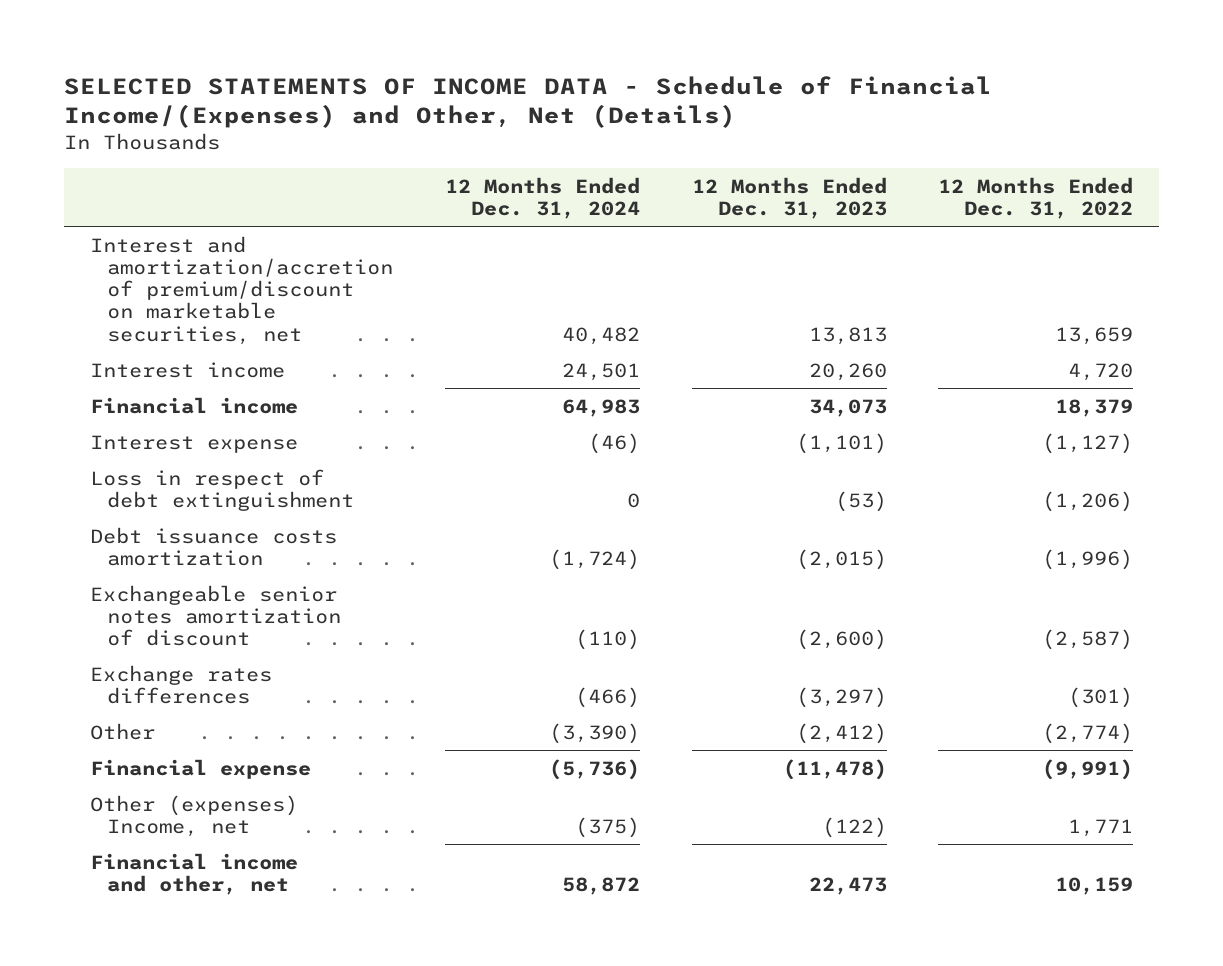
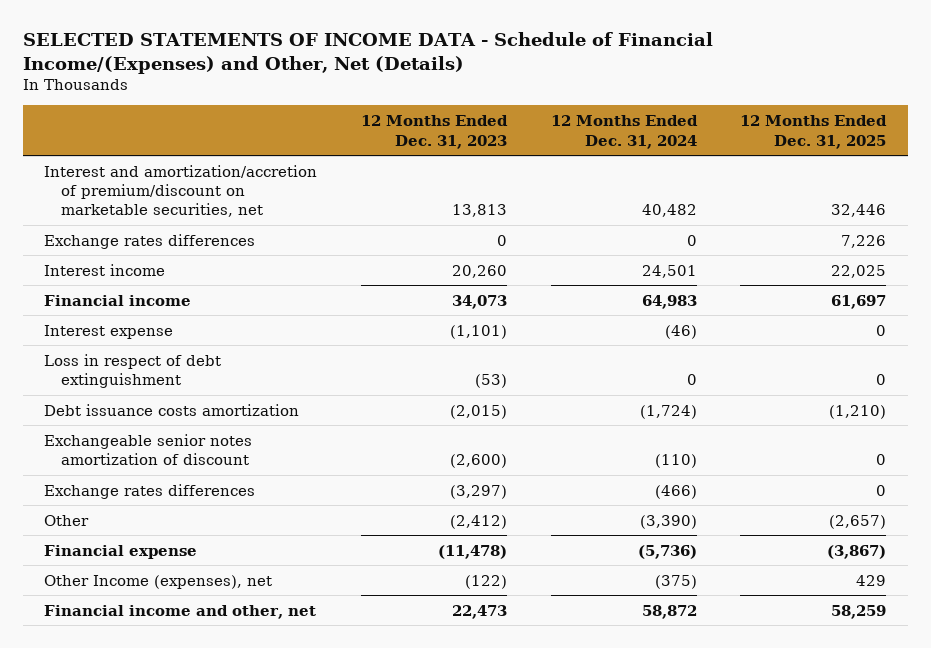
[938,176,1134,220] 12 Months Ended Dec. 31, 2022 -> none
none -> [740,115,888,149] 12 Months Ended Dec. 31, 2025
none -> [44,233,256,249] Exchange rates differences
[89,794,298,837] Other (expenses) Income, net -> [44,574,273,589] Other Income (expenses), net

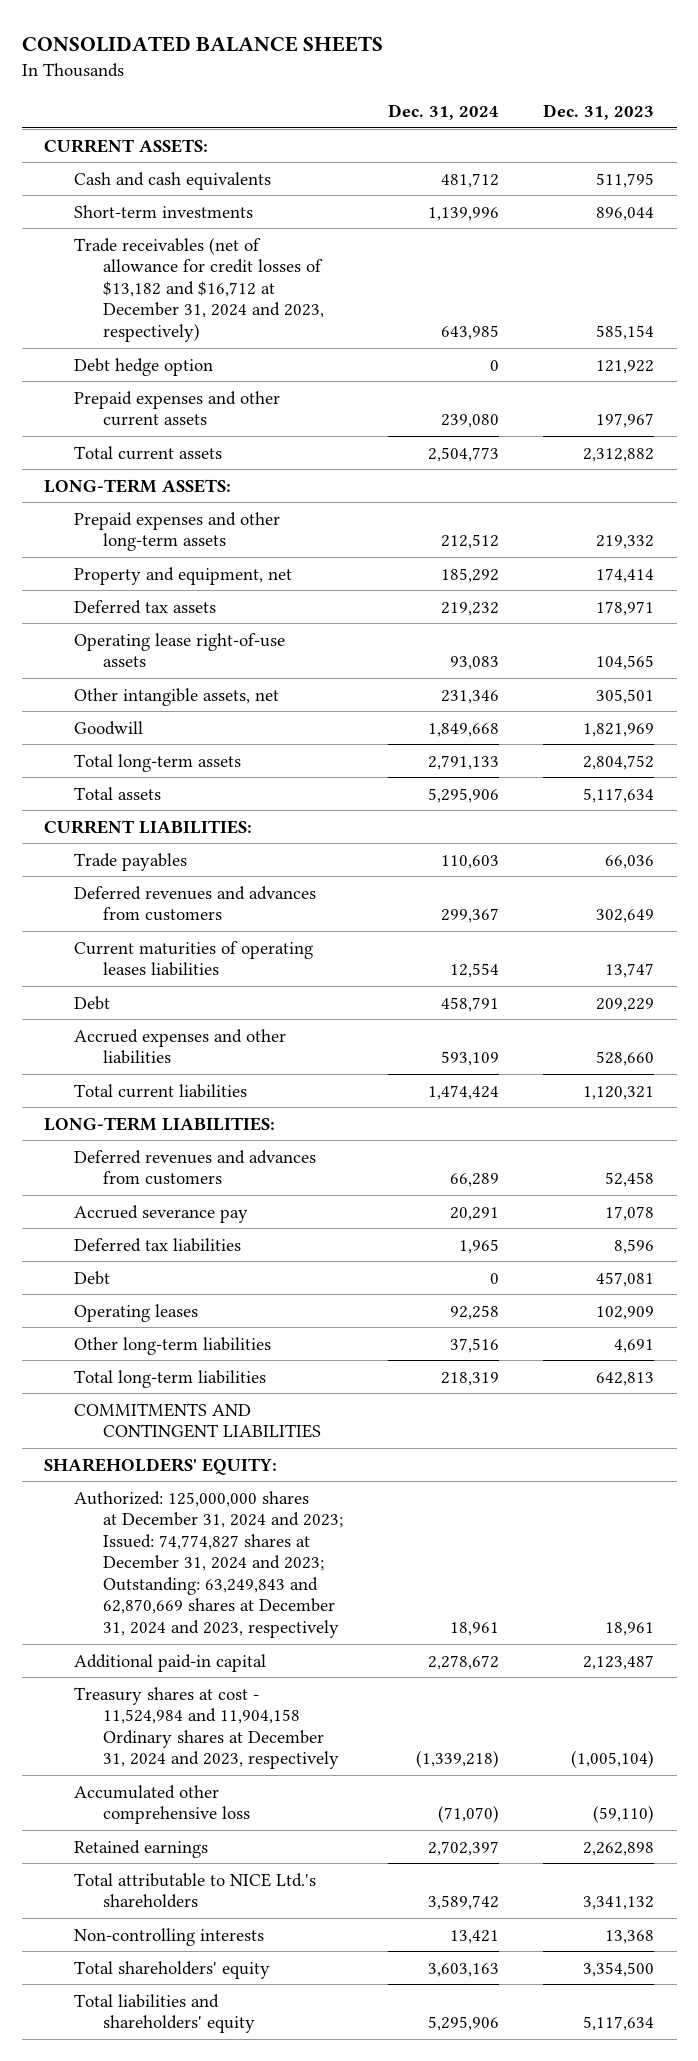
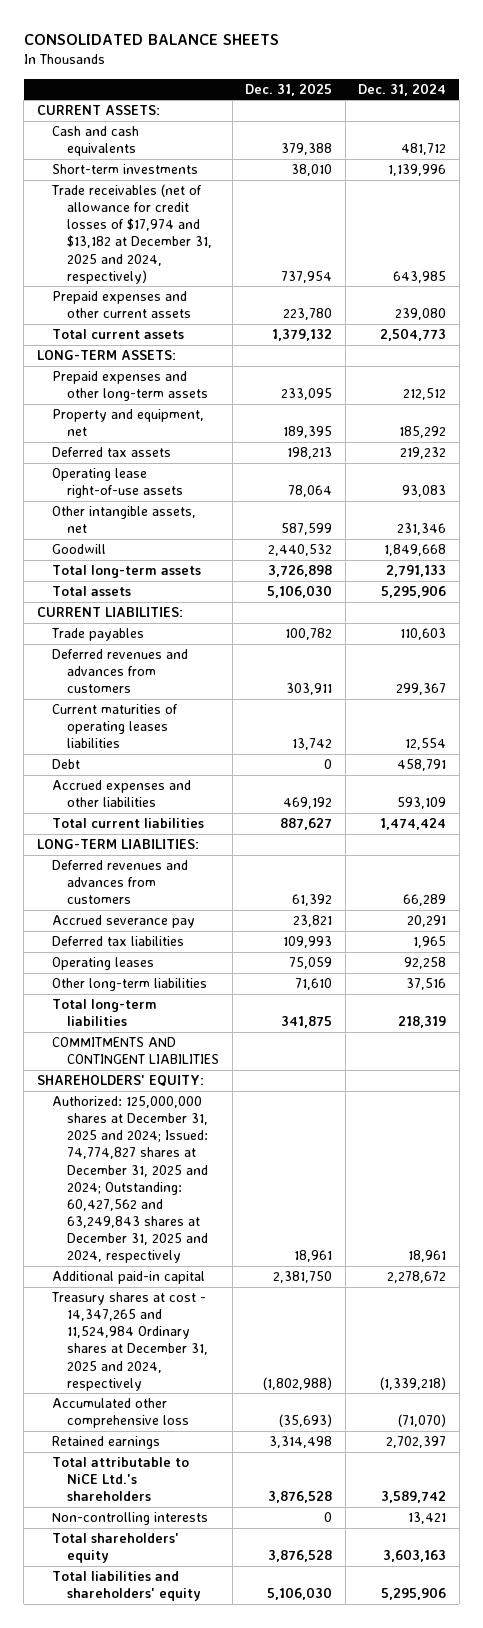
[543,103,655,120] Dec. 31, 2023 -> none
none -> [245,82,333,96] Dec. 31, 2025
[73,357,213,376] Debt hedge option -> none
[73,236,325,342] Trade receivables (net of allowance for credit losses of $13,182 and $16,712 at December 31, 2024 and 2023, respectively) -> [50,184,213,284] Trade receivables (net of allowance for credit losses of $17,974 and $13,182 at December 31, 2025 and 2024, respectively)
[73,1270,110,1285] Debt -> none
[73,1490,344,1639] Authorized: 125,000,000 shares at December 31, 2024 and 2023; Issued: 74,774,827 shares at December 31, 2024 and 2023; Outstanding: 63,249,843 and 62,870,669 shares at December 31, 2024 and 2023, respectively -> [51,1096,209,1264] Authorized: 125,000,000 shares at December 31, 2025 and 2024; Issued: 74,774,827 shares at December 31, 2025 and 2024; Outstanding: 60,427,562 and 63,249,843 shares at December 31, 2025 and 2024, respectively
[73,1686,340,1770] Treasury shares at cost - 11,524,984 and 11,904,158 Ordinary shares at December 31, 2024 and 2023, respectively -> [50,1292,209,1391] Treasury shares at cost - 14,347,265 and 11,524,984 Ordinary shares at December 31, 2025 and 2024, respectively
[73,1872,316,1909] Total attributable to NICE Ltd.'s shareholders -> [51,1457,189,1502] Total attributable to NiCE Ltd.'s shareholders

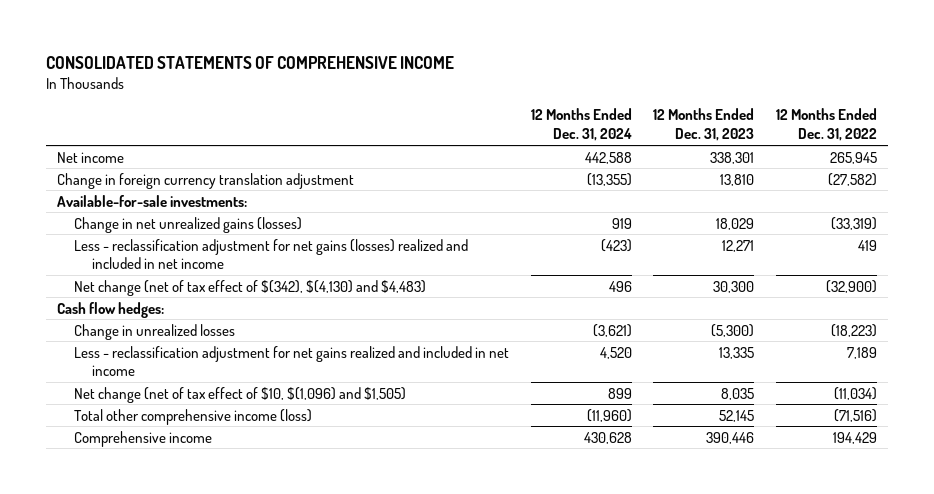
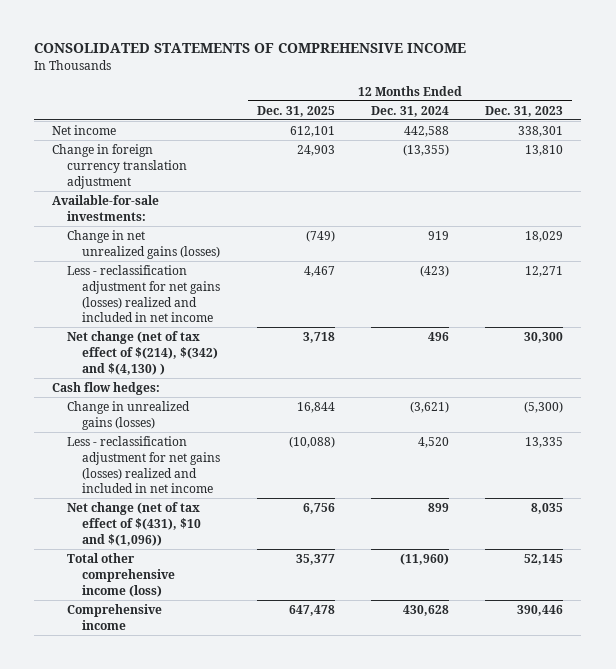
[775,108,877,142] 12 Months Ended Dec. 31, 2022 -> none
none -> [256,105,335,117] Dec. 31, 2025
[74,279,427,296] Net change (net of tax effect of $(342), $(4,130) and $4,483) -> [67,330,219,375] Net change (net of tax effect of $(214), $(342) and $(4,130) )
[74,323,236,340] Change in unrealized losses -> [67,400,191,430] Change in unrealized gains (losses)
[74,345,510,377] Less - reclassification adjustment for net gains realized and included in net income -> [67,435,221,494] Less - reclassification adjustment for net gains (losses) realized and included in net income
[74,386,407,403] Net change (net of tax effect of $10, $(1,096) and $1,505) -> [67,501,202,546] Net change (net of tax effect of $(431), $10 and $(1,096))

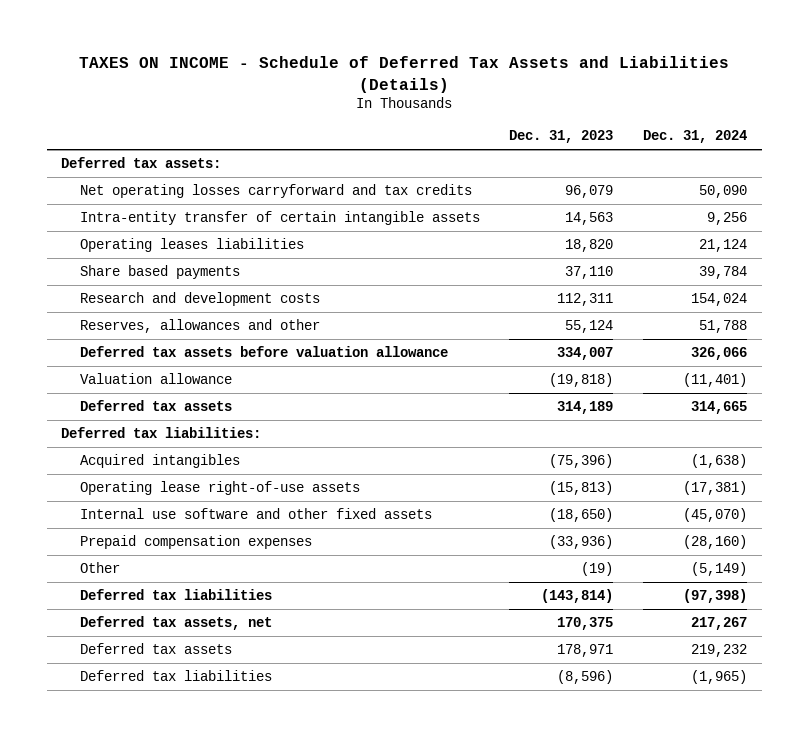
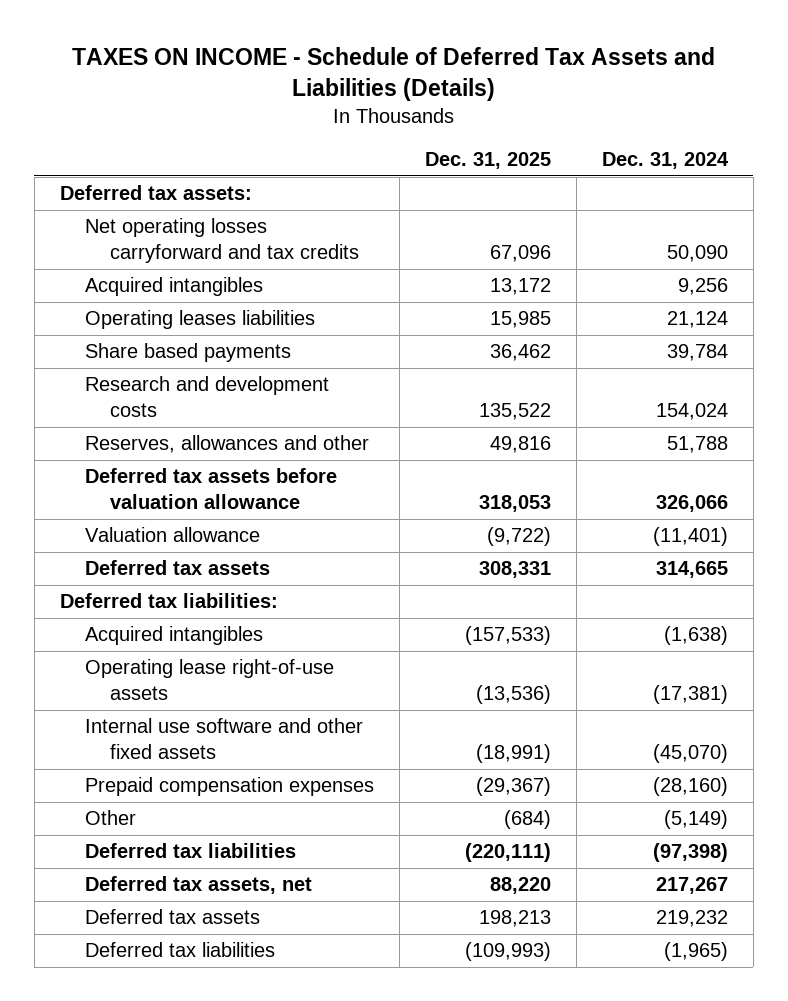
[509,130,614,144] Dec. 31, 2023 -> none
none -> [424,152,551,170] Dec. 31, 2025
[79,211,480,226] Intra-entity transfer of certain intangible assets -> [84,277,263,297] Acquired intangibles

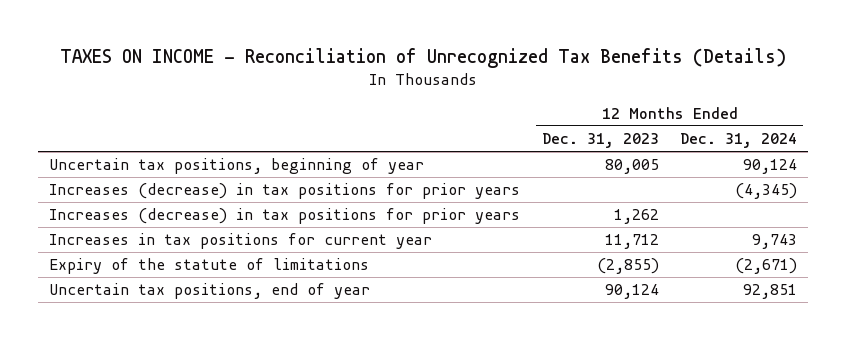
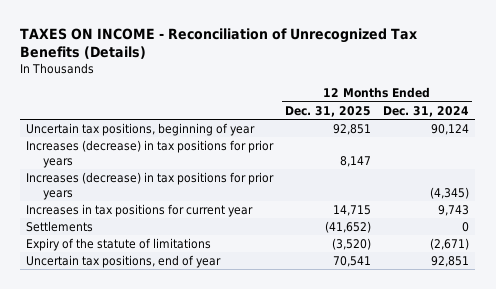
[541,133,659,149] Dec. 31, 2023 -> none
none -> [285,105,372,117] Dec. 31, 2025
[49,183,521,200] Increases (decrease) in tax positions for prior years -> [26,171,275,200] Increases (decrease) in tax positions for prior years
none -> [26,220,94,232] Settlements

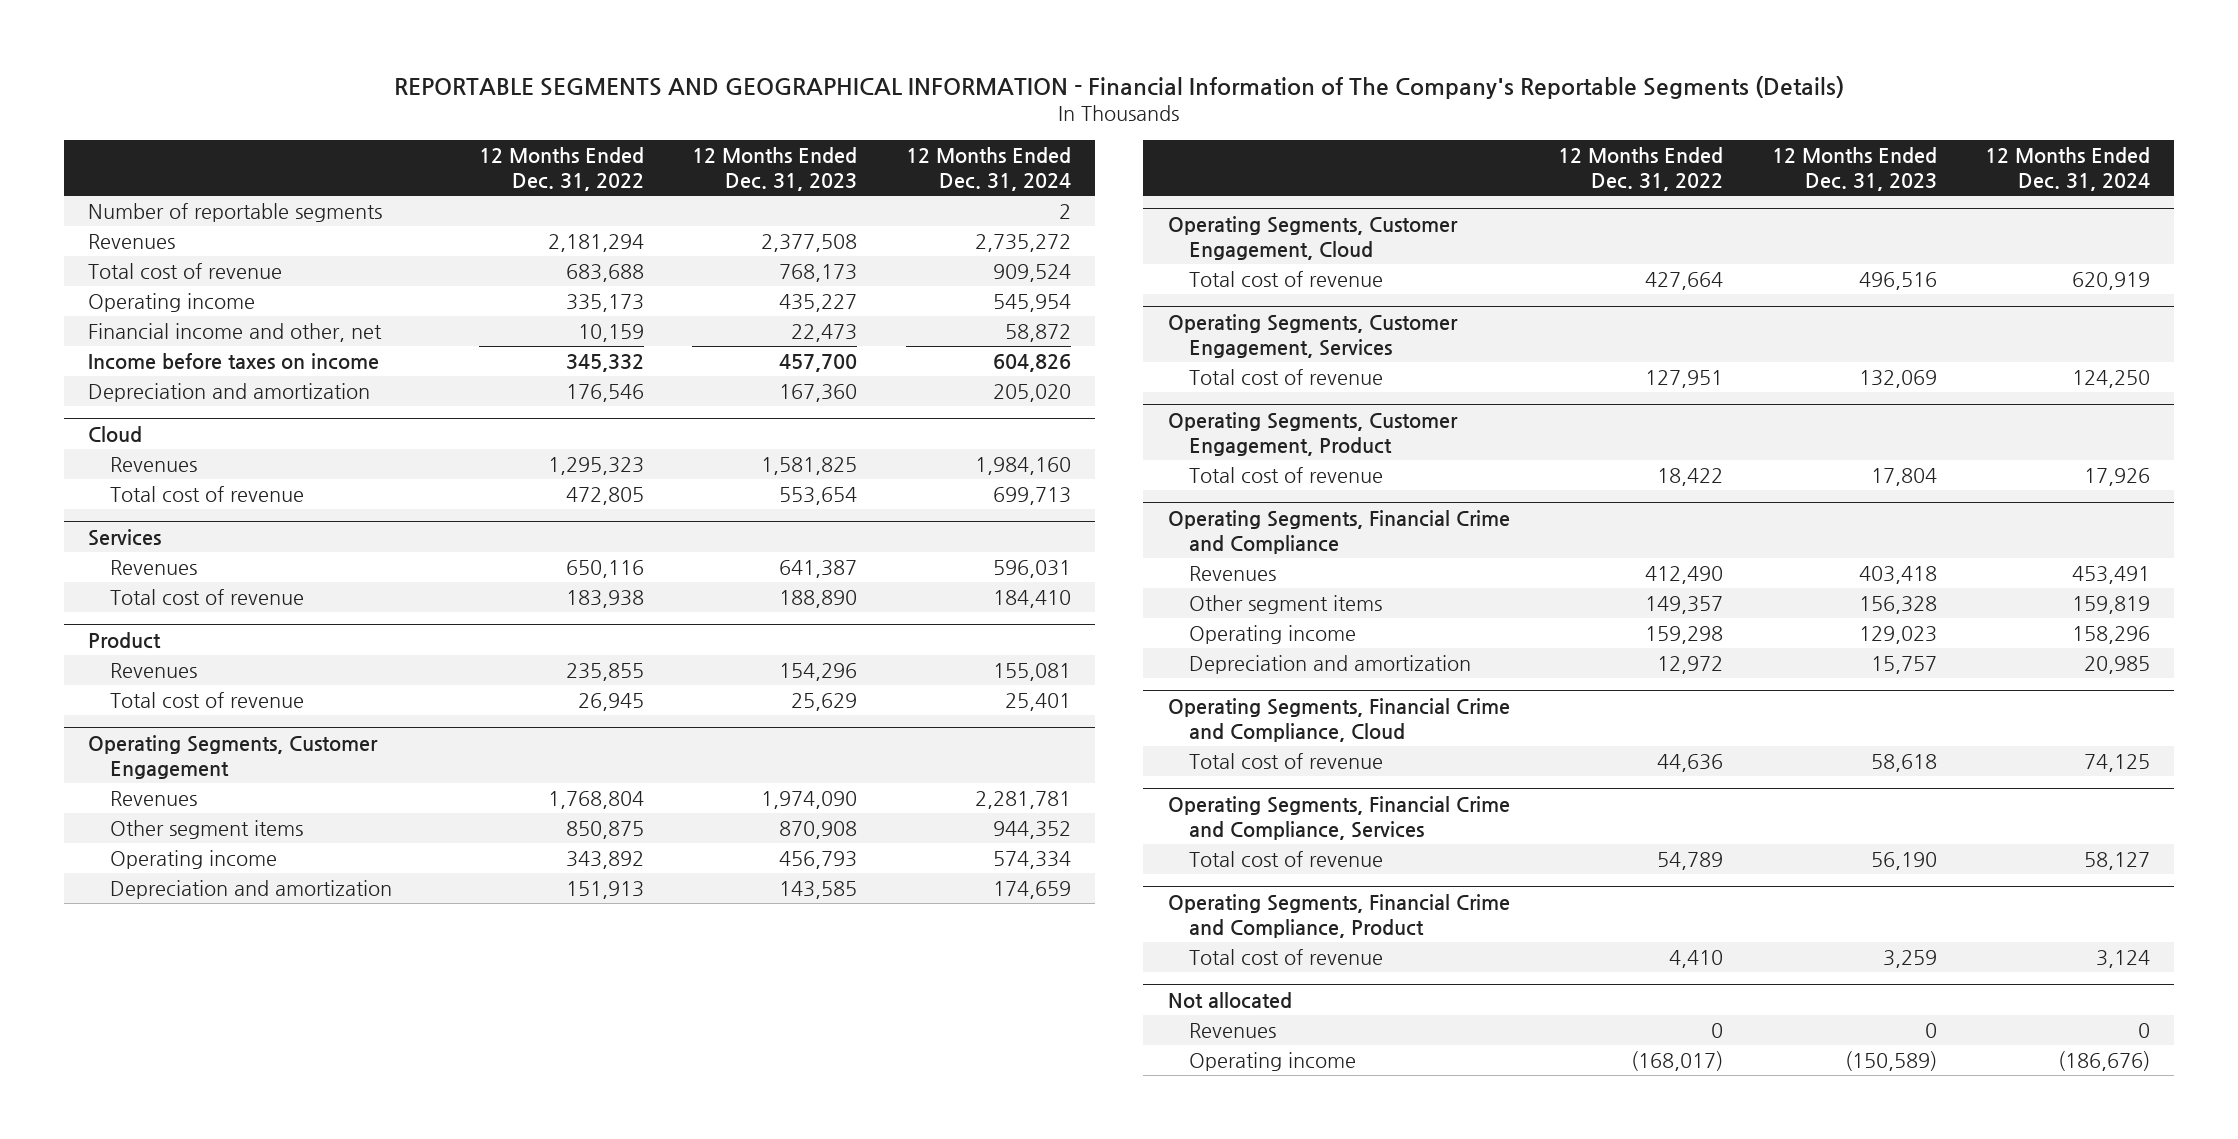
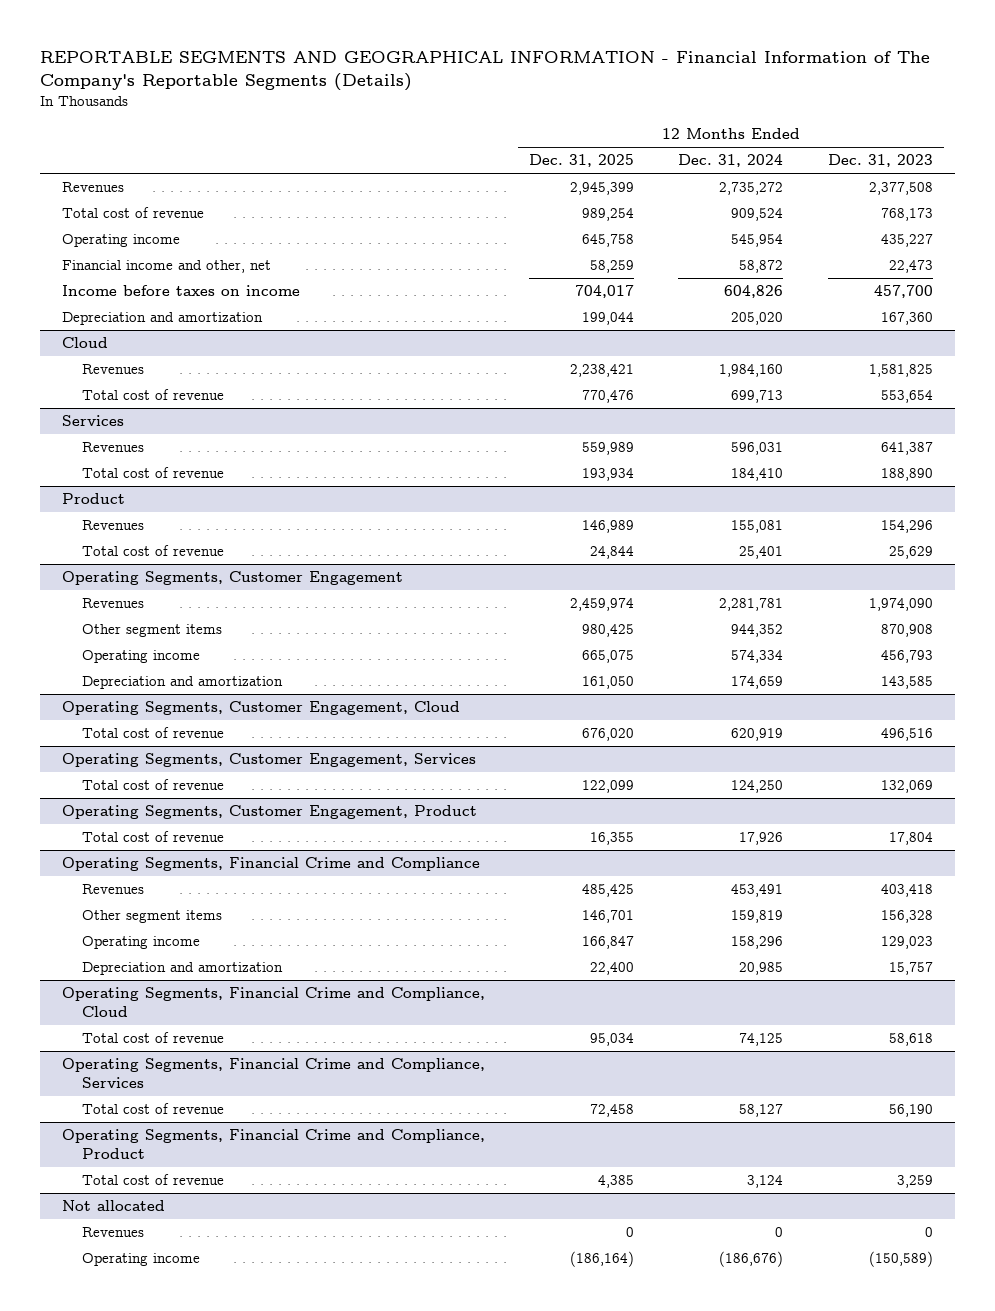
[478,146,644,191] 12 Months Ended Dec. 31, 2022 -> none
none -> [529,154,635,168] Dec. 31, 2025
[88,203,383,223] Number of reportable segments -> none

